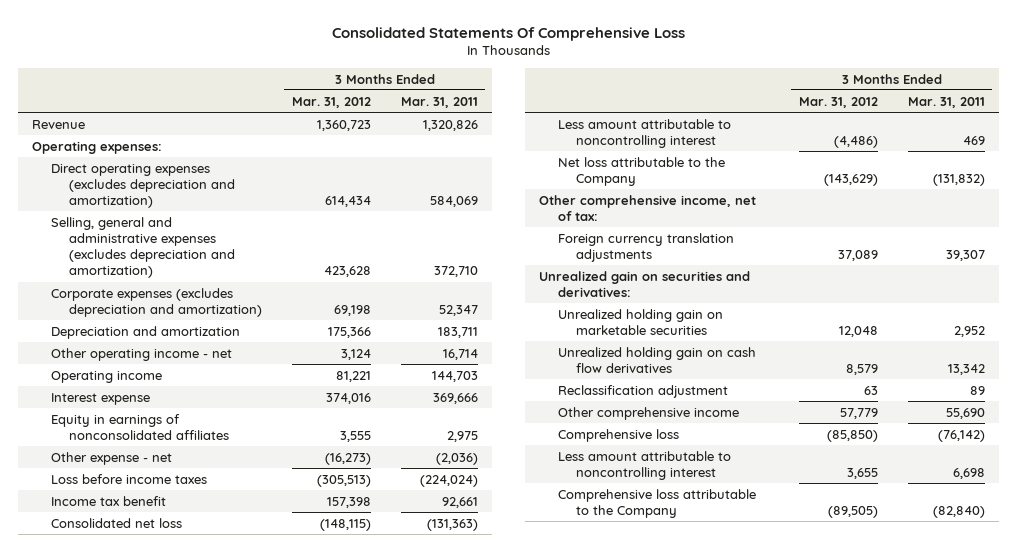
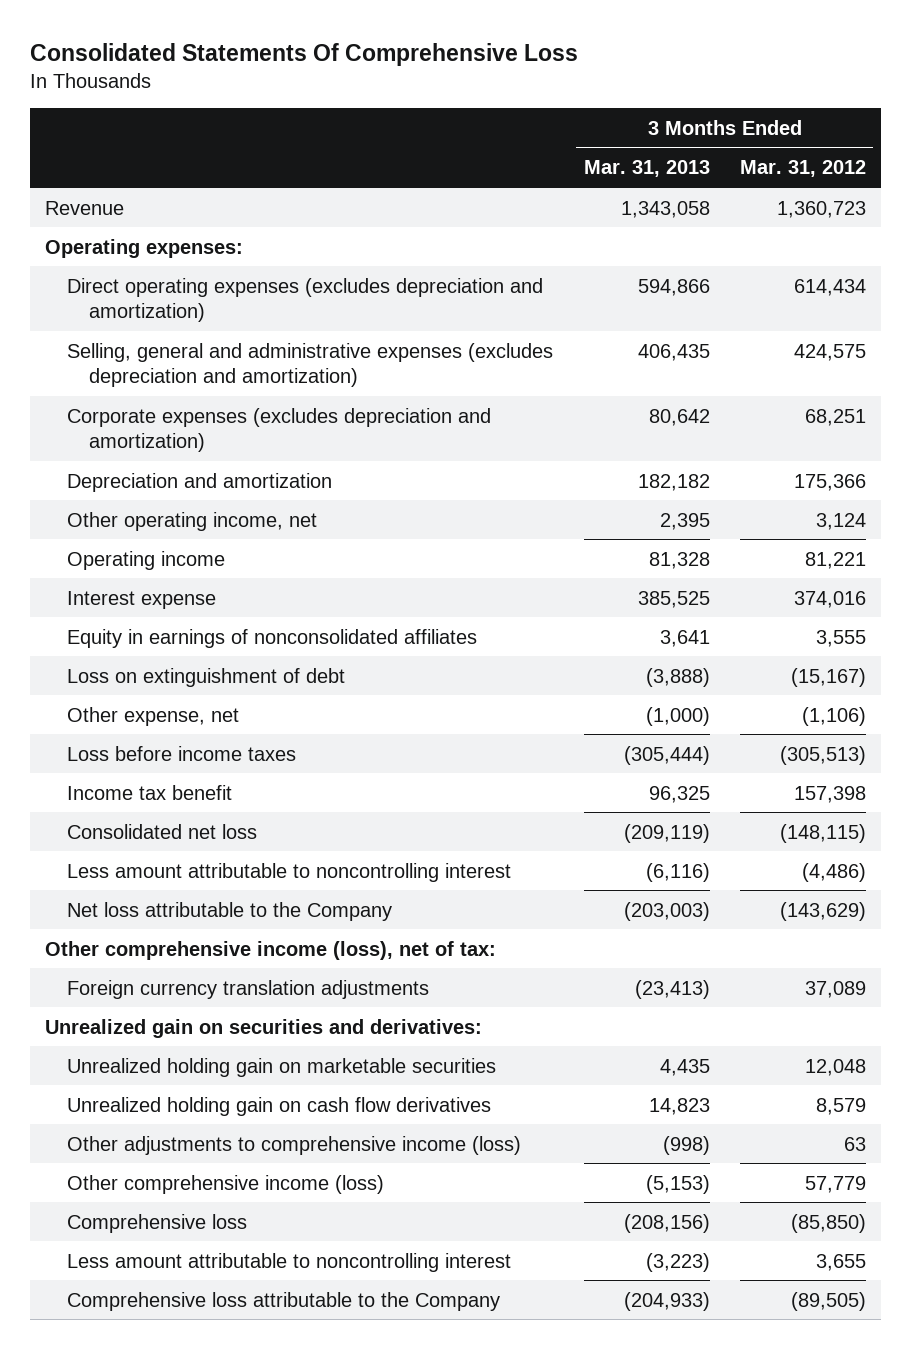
[400,96,478,108] Mar. 31, 2011 -> none
none -> [583,160,710,178] Mar. 31, 2013
[323,266,371,278] 423,628 -> [793,343,866,361] 424,575
[333,304,371,316] 69,198 -> [804,408,866,426] 68,251
[50,347,232,361] Other operating income - net -> [67,511,318,531] Other operating income, net
none -> [67,667,346,687] Loss on extinguishment of debt
[50,451,172,465] Other expense - net -> [67,706,240,726] Other expense, net
[324,452,371,465] (16,273) -> [801,706,866,726] (1,106)
[539,194,757,221] Other comprehensive income, net of tax: -> [45,940,497,960] Other comprehensive income (loss), net of tax:
[557,384,728,398] Reclassification adjustment -> none
none -> [67,1135,522,1155] Other adjustments to comprehensive income (loss)
[557,406,739,420] Other comprehensive income -> [67,1174,385,1194] Other comprehensive income (loss)

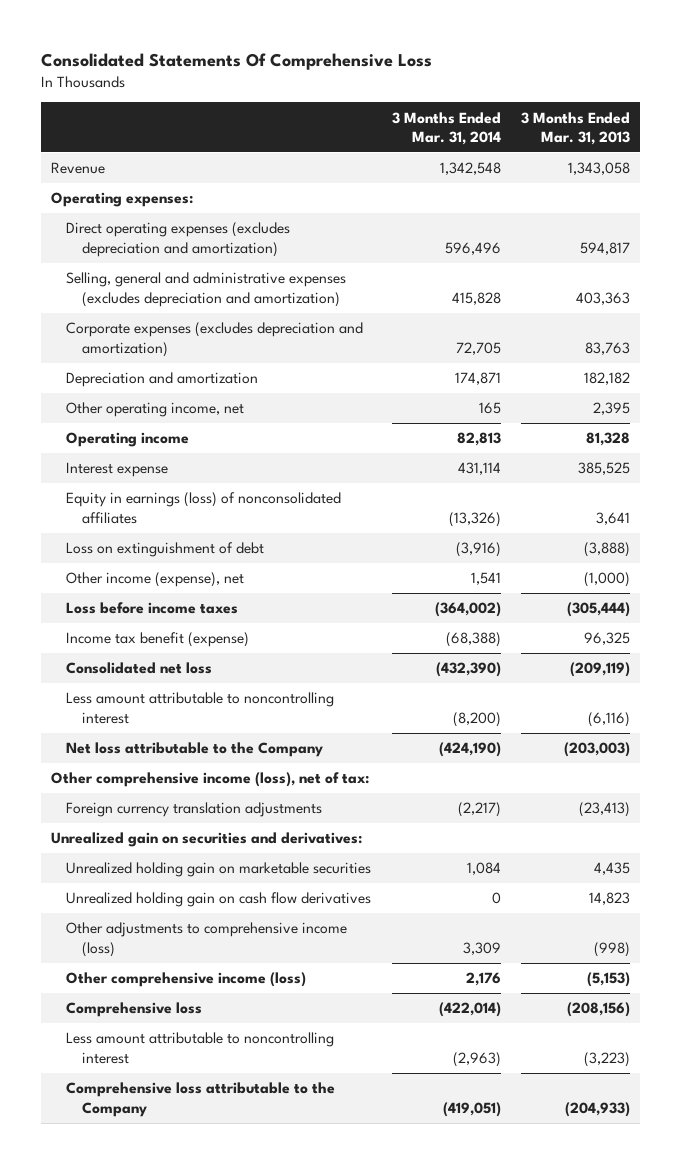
[739,160,866,178] Mar. 31, 2012 -> none
none -> [391,111,501,146] 3 Months Ended Mar. 31, 2014
[637,278,710,296] 594,866 -> [579,241,630,255] 594,817
[637,343,710,361] 406,435 -> [575,291,630,305] 403,363
[648,408,710,426] 80,642 -> [584,341,630,355] 83,763
[67,628,478,648] Equity in earnings of nonconsolidated affiliates -> [66,492,342,524] Equity in earnings (loss) of nonconsolidated affiliates
[67,706,240,726] Other expense, net -> [66,572,245,588] Other income (expense), net
[67,784,233,800] Income tax benefit -> [66,632,250,648] Income tax benefit (expense)

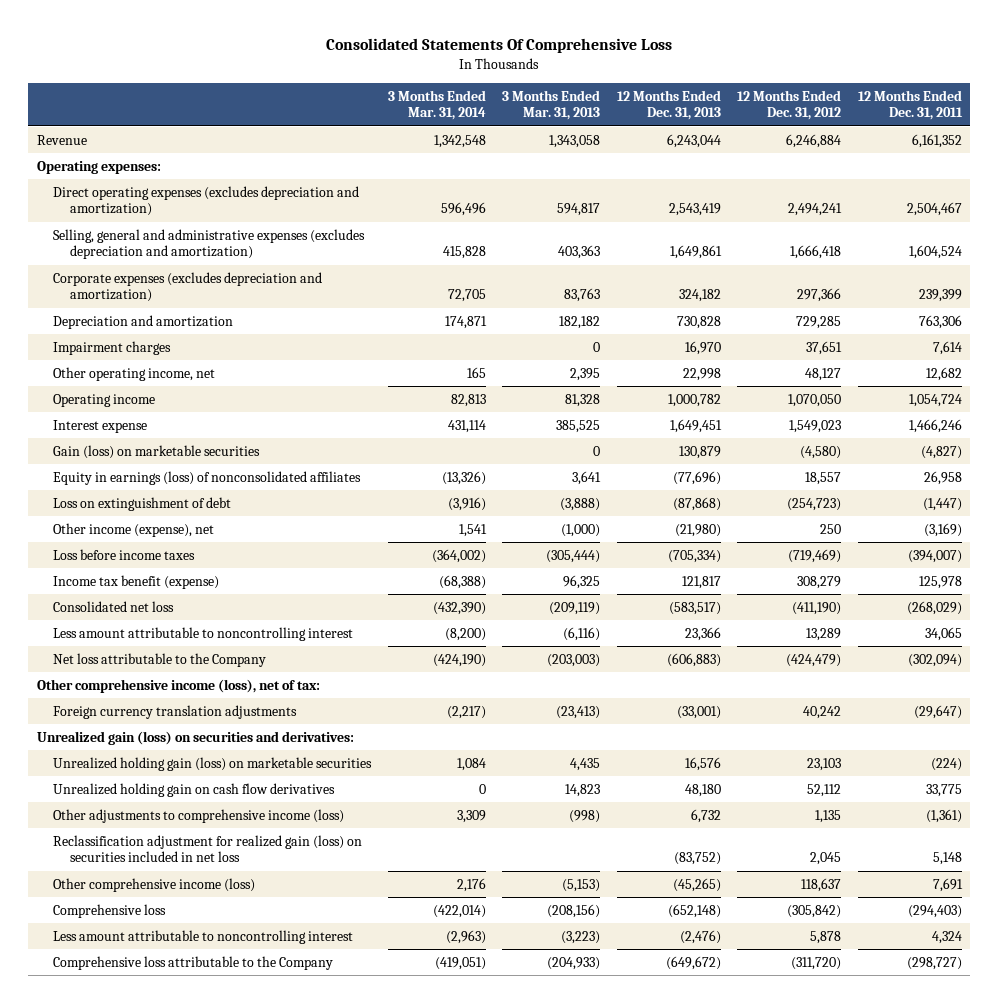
none -> [616,89,721,121] 12 Months Ended Dec. 31, 2013
none -> [737,89,842,121] 12 Months Ended Dec. 31, 2012
none -> [857,89,963,121] 12 Months Ended Dec. 31, 2011
none -> [53,340,172,355] Impairment charges
none -> [53,444,261,459] Gain (loss) on marketable securities
[51,832,363,848] Unrealized gain on securities and derivatives: -> [36,730,354,745] Unrealized gain (loss) on securities and derivatives:
[66,862,372,878] Unrealized holding gain on marketable securities -> [53,756,373,771] Unrealized holding gain (loss) on marketable securities
none -> [53,834,363,863] Reclassification adjustment for realized gain (loss) on securities included in net loss

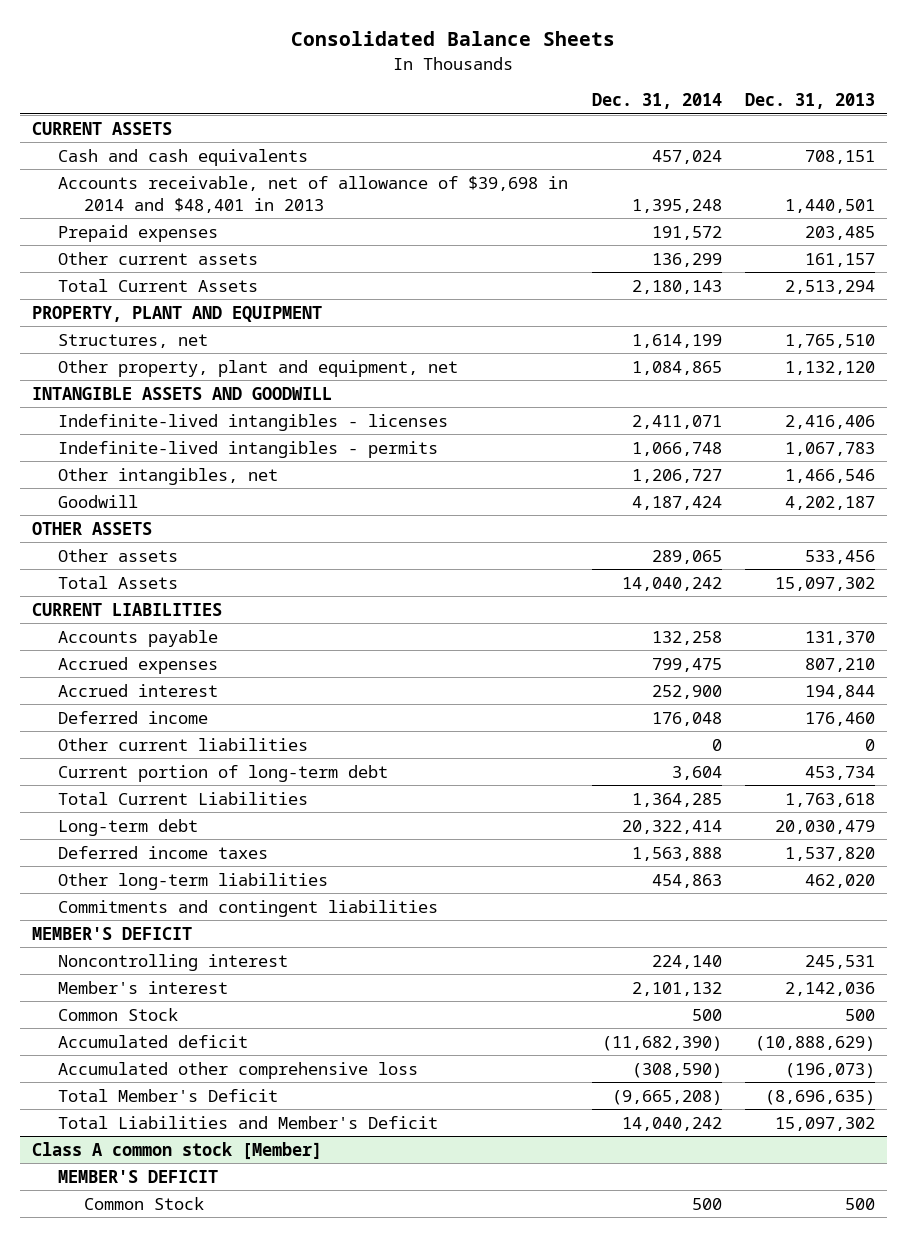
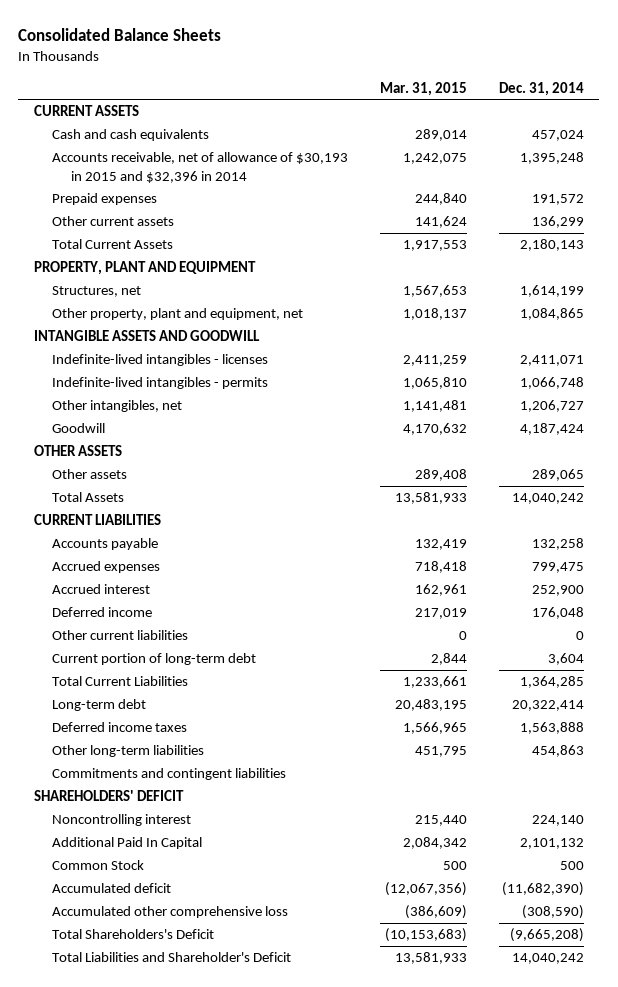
[745,93,876,110] Dec. 31, 2013 -> none
none -> [380,81,468,96] Mar. 31, 2015
[57,175,568,214] Accounts receivable, net of allowance of $39,698 in 2014 and $48,401 in 2013 -> [52,152,349,183] Accounts receivable, net of allowance of $30,193 in 2015 and $32,396 in 2014
[31,926,192,940] MEMBER'S DEFICIT -> [34,790,185,802] SHAREHOLDERS' DEFICIT
[57,980,228,994] Member's interest -> [52,837,203,850] Additional Paid In Capital
[31,1141,322,1160] Class A common stock [Member] -> none
[57,1169,218,1183] MEMBER'S DEFICIT -> none
[84,1196,205,1210] Common Stock -> none
[57,1088,278,1102] Total Member's Deficit -> [52,929,215,940] Total Shareholders's Deficit
[57,1115,438,1129] Total Liabilities and Member's Deficit -> [52,952,292,963] Total Liabilities and Shareholder's Deficit

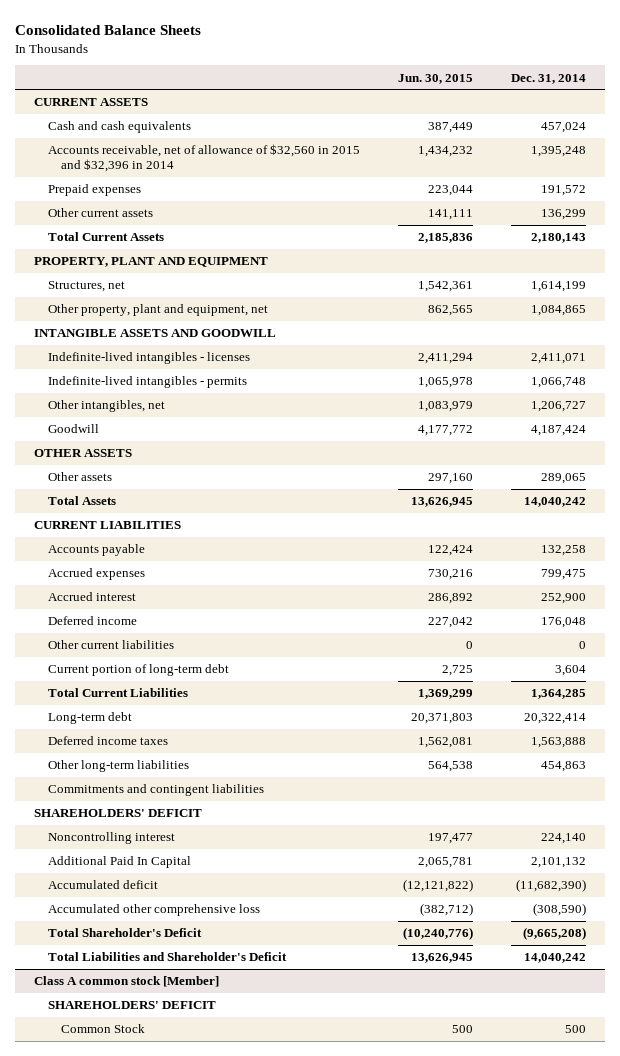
[380,81,468,96] Mar. 31, 2015 -> none
none -> [397,73,473,84] Jun. 30, 2015
[52,152,349,183] Accounts receivable, net of allowance of $30,193 in 2015 and $32,396 in 2014 -> [47,144,360,173] Accounts receivable, net of allowance of $32,560 in 2015 and $32,396 in 2014
[52,860,145,871] Common Stock -> none
[52,929,215,940] Total Shareholders's Deficit -> [47,928,202,938] Total Shareholder's Deficit
none -> [34,976,220,988] Class A common stock [Member]
none -> [47,1001,216,1010] SHAREHOLDERS' DEFICIT
none -> [61,1024,146,1034] Common Stock

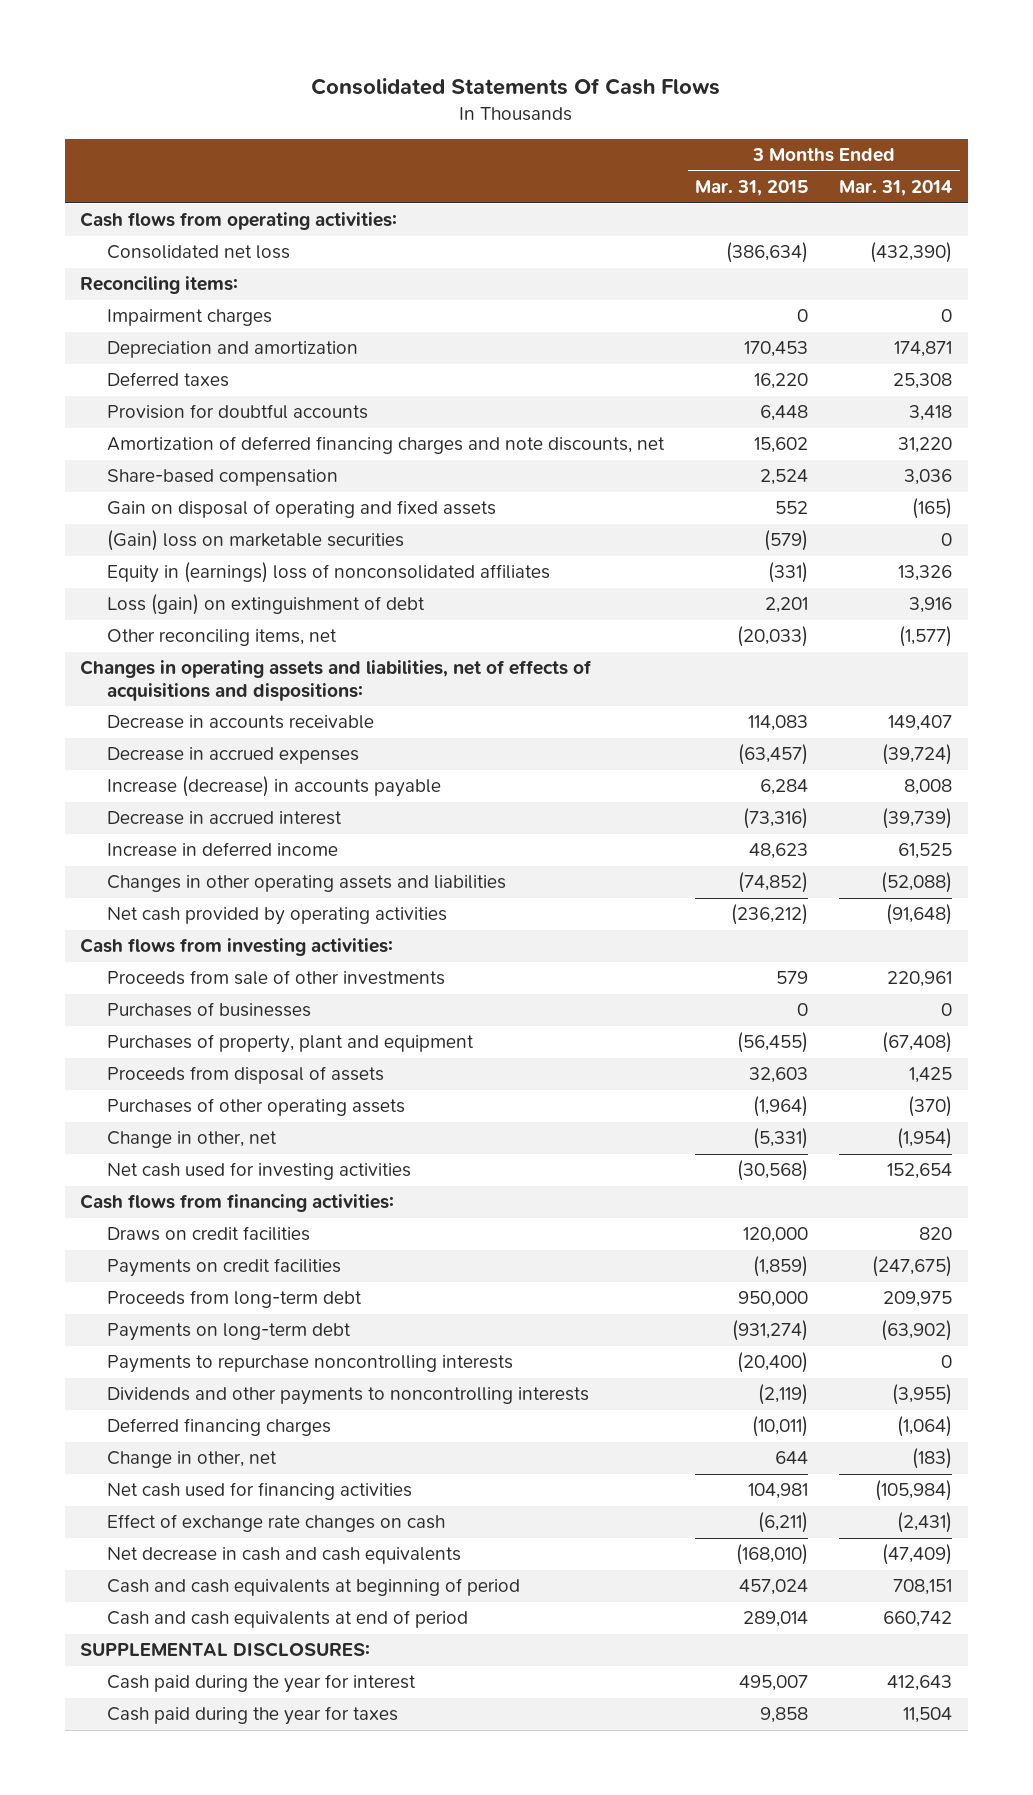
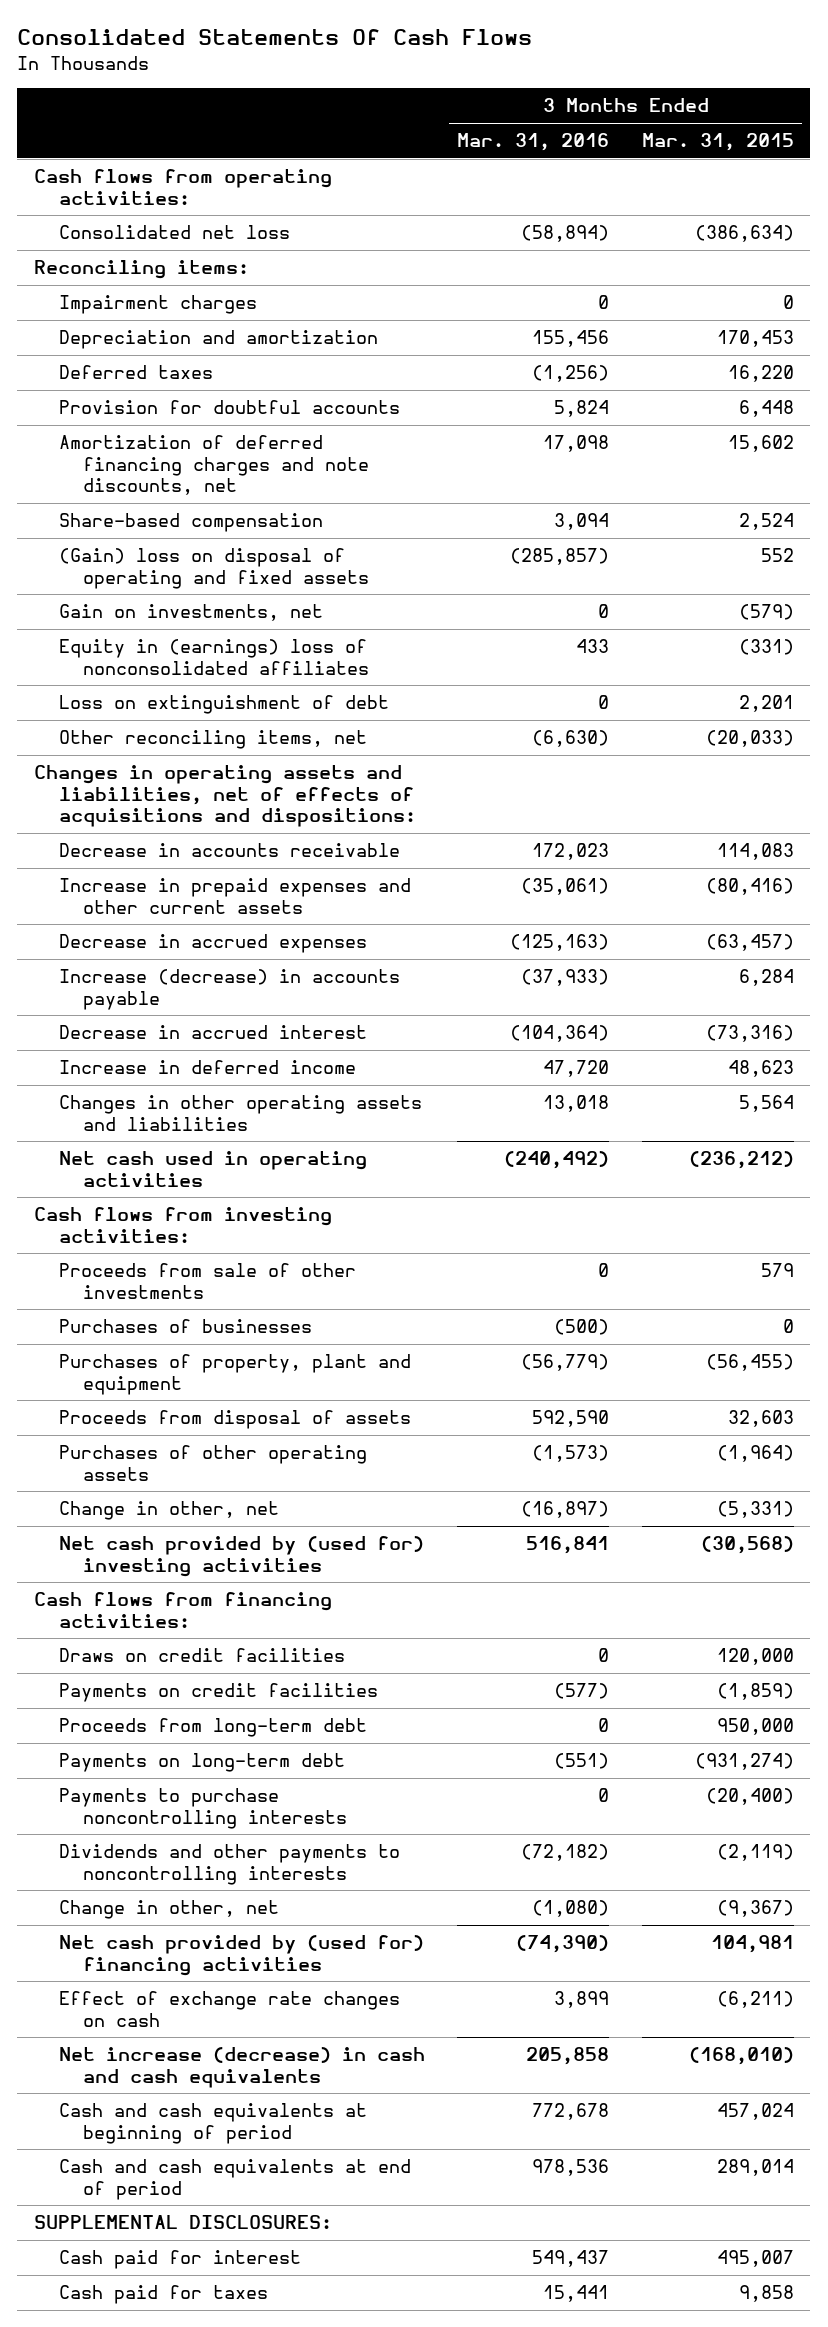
[839,180,953,197] Mar. 31, 2014 -> none
none -> [457,133,610,152] Mar. 31, 2016
[107,500,497,519] Gain on disposal of operating and fixed assets -> [58,548,370,589] (Gain) loss on disposal of operating and fixed assets
[107,530,405,552] (Gain) loss on marketable securities -> [58,604,323,622] Gain on investments, net
[107,594,426,616] Loss (gain) on extinguishment of debt -> [58,695,389,715] Loss on extinguishment of debt
none -> [58,878,411,914] Increase in prepaid expenses and other current assets
[738,872,809,894] (74,852) -> [739,1095,795,1113] 5,564
[107,907,448,926] Net cash provided by operating activities -> [58,1151,367,1187] Net cash used in operating activities
[107,1162,412,1181] Net cash used for investing activities -> [58,1536,424,1577] Net cash provided by (used for) investing activities
[107,1355,514,1374] Payments to repurchase noncontrolling interests -> [58,1788,348,1829] Payments to purchase noncontrolling interests
[107,1418,332,1437] Deferred financing charges -> none
[775,1451,809,1465] 644 -> [717,1900,795,1918] (9,367)
[107,1482,413,1501] Net cash used for financing activities -> [58,1935,424,1976] Net cash provided by (used for) financing activities
[107,1547,462,1565] Net decrease in cash and cash equivalents -> [58,2047,425,2088] Net increase (decrease) in cash and cash equivalents
[107,1674,417,1694] Cash paid during the year for interest -> [58,2250,301,2270] Cash paid for interest
[107,1706,399,1726] Cash paid during the year for taxes -> [58,2285,268,2305] Cash paid for taxes

